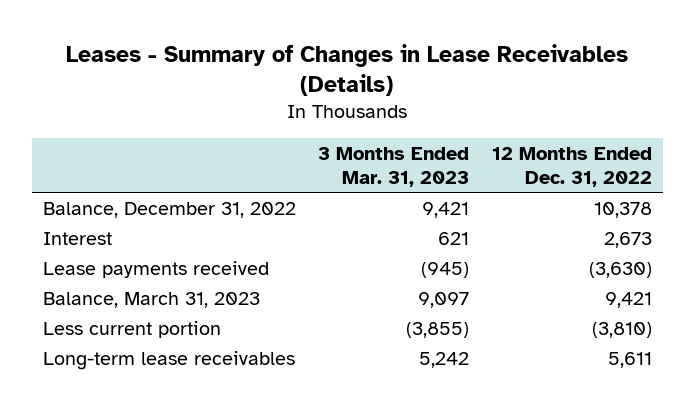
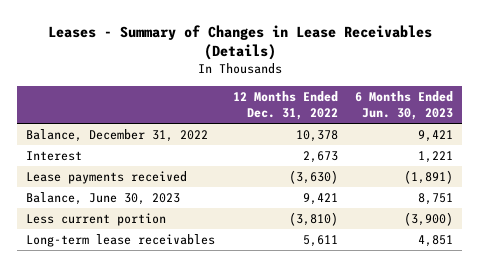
[318,146,470,187] 3 Months Ended Mar. 31, 2023 -> none
none -> [355,91,454,121] 6 Months Ended Jun. 30, 2023
[42,291,260,308] Balance, March 31, 2023 -> [25,191,180,205] Balance, June 30, 2023

